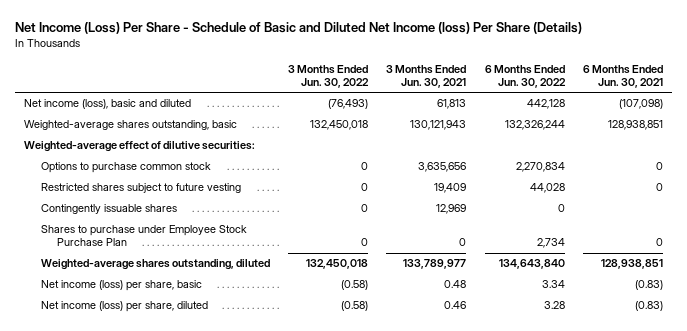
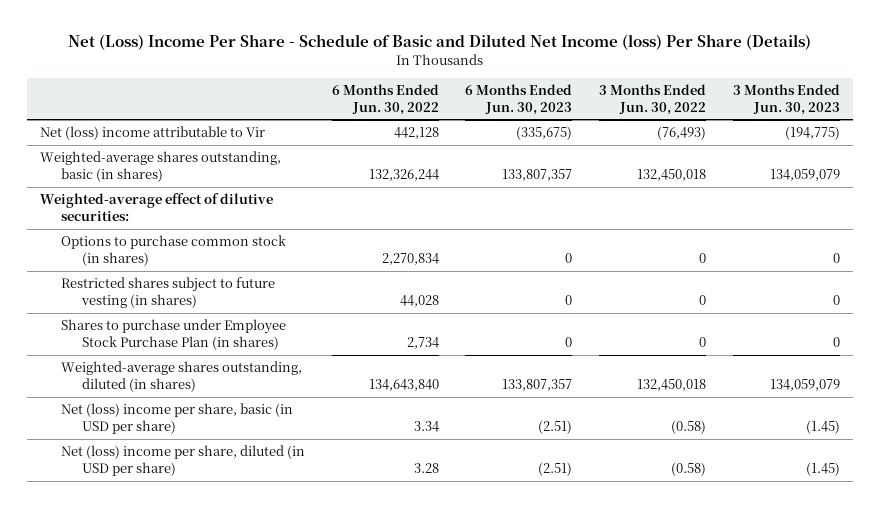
[14,22,582,35] Net Income (Loss) Per Share - Schedule of Basic and Diluted Net Income (loss) Per Share (Details) -> [68,34,812,51] Net (Loss) Income Per Share - Schedule of Basic and Diluted Net Income (loss) Per Share (Details)
[386,64,467,88] 3 Months Ended Jun. 30, 2021 -> none
[583,64,664,88] 6 Months Ended Jun. 30, 2021 -> none
none -> [465,84,573,115] 6 Months Ended Jun. 30, 2023
none -> [732,84,840,115] 3 Months Ended Jun. 30, 2023
[23,99,191,110] Net income (loss), basic and diluted -> [40,126,266,141] Net (loss) income attributable to Vir
[23,120,237,131] Weighted-average shares outstanding, basic -> [40,151,282,182] Weighted-average shares outstanding, basic (in shares)
[40,204,177,215] Contingently issuable shares -> none
[40,162,211,174] Options to purchase common stock -> [60,235,286,266] Options to purchase common stock (in shares)
[40,183,241,194] Restricted shares subject to future vesting -> [60,277,275,308] Restricted shares subject to future vesting (in shares)
[40,225,247,247] Shares to purchase under Employee Stock Purchase Plan -> [60,319,286,350] Shares to purchase under Employee Stock Purchase Plan (in shares)
[40,259,270,271] Weighted-average shares outstanding, diluted -> [60,361,302,392] Weighted-average shares outstanding, diluted (in shares)
[40,280,202,292] Net income (loss) per share, basic -> [60,403,293,434] Net (loss) income per share, basic (in USD per share)
[40,301,208,313] Net income (loss) per share, diluted -> [60,445,305,476] Net (loss) income per share, diluted (in USD per share)

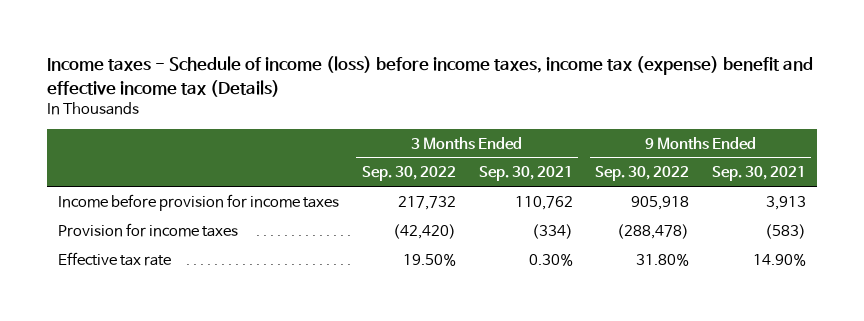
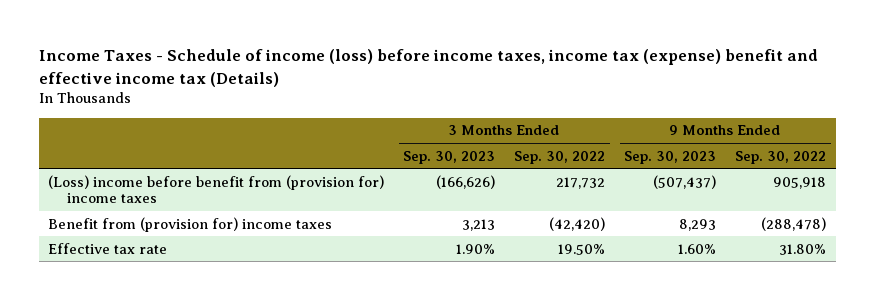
[47,56,814,97] Income taxes - Schedule of income (loss) before income taxes, income tax (expense) benefit and effective income tax (Details) -> [39,49,819,87] Income Taxes - Schedule of income (loss) before income taxes, income tax (expense) benefit and effective income tax (Details)
[478,166,573,182] Sep. 30, 2021 -> none
[711,166,806,182] Sep. 30, 2021 -> none
none -> [403,150,496,164] Sep. 30, 2023
none -> [624,150,717,164] Sep. 30, 2023
[58,193,340,211] Income before provision for income taxes -> [48,174,385,204] (Loss) income before benefit from (provision for) income taxes
[58,222,239,237] Provision for income taxes -> [48,216,333,232] Benefit from (provision for) income taxes

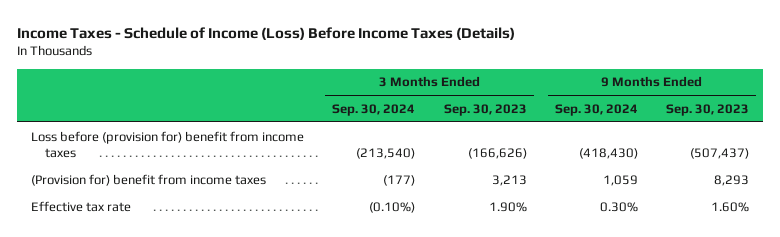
[39,49,819,87] Income Taxes - Schedule of income (loss) before income taxes, income tax (expense) benefit and effective income tax (Details) -> [17,26,516,40] Income Taxes - Schedule of Income (Loss) Before Income Taxes (Details)
[514,150,606,164] Sep. 30, 2022 -> none
[735,150,827,164] Sep. 30, 2022 -> none
none -> [332,103,416,116] Sep. 30, 2024
none -> [554,103,638,116] Sep. 30, 2024
[48,174,385,204] (Loss) income before benefit from (provision for) income taxes -> [31,130,305,159] Loss before (provision for) benefit from income taxes
[48,216,333,232] Benefit from (provision for) income taxes -> [31,173,267,186] (Provision for) benefit from income taxes

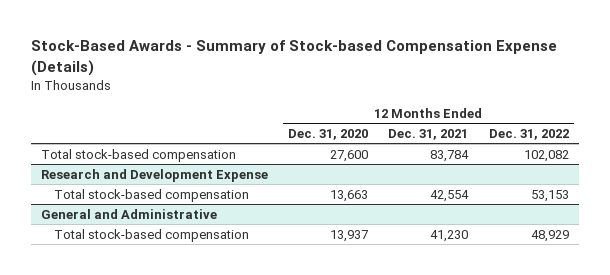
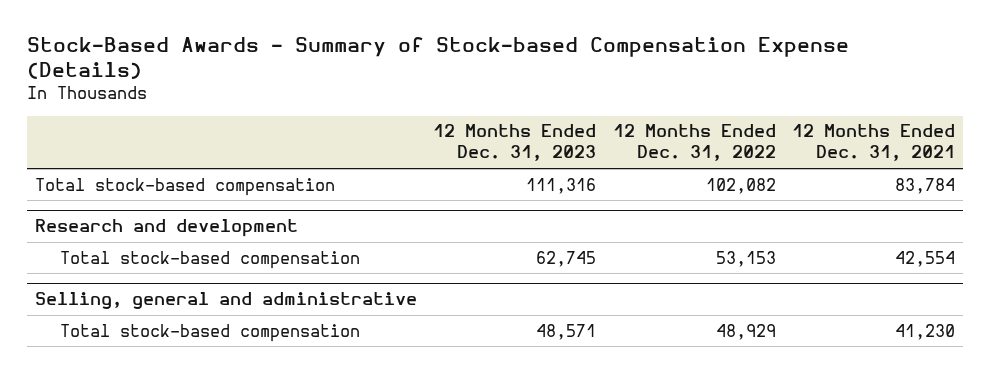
[288,128,369,140] Dec. 31, 2020 -> none
none -> [433,124,597,162] 12 Months Ended Dec. 31, 2023
[41,168,269,182] Research and Development Expense -> [34,219,298,238] Research and development
[41,208,218,219] General and Administrative -> [34,292,417,310] Selling, general and administrative

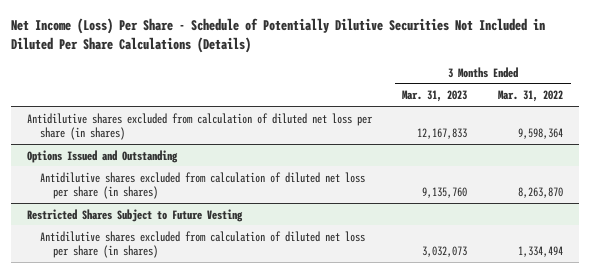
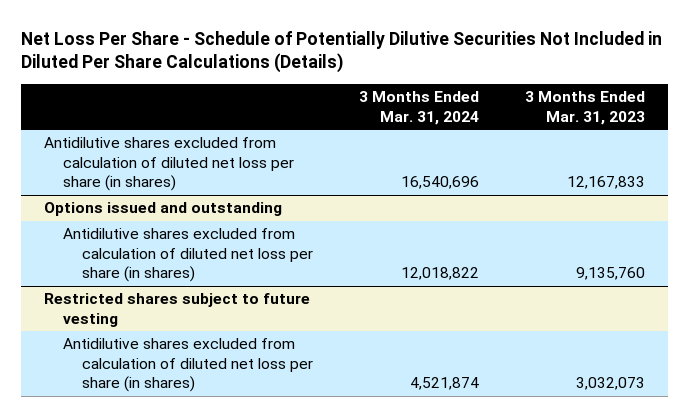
[11,18,546,54] Net Income (Loss) Per Share - Schedule of Potentially Dilutive Securities Not Included in Diluted Per Share Calculations (Details) -> [20,30,662,74] Net Loss Per Share - Schedule of Potentially Dilutive Securities Not Included in Diluted Per Share Calculations (Details)
[498,90,564,103] Mar. 31, 2022 -> none
none -> [359,91,480,125] 3 Months Ended Mar. 31, 2024
[26,149,178,163] Options Issued and Outstanding -> [43,202,282,217] Options issued and outstanding
[26,208,243,222] Restricted Shares Subject to Future Vesting -> [43,293,310,327] Restricted shares subject to future vesting

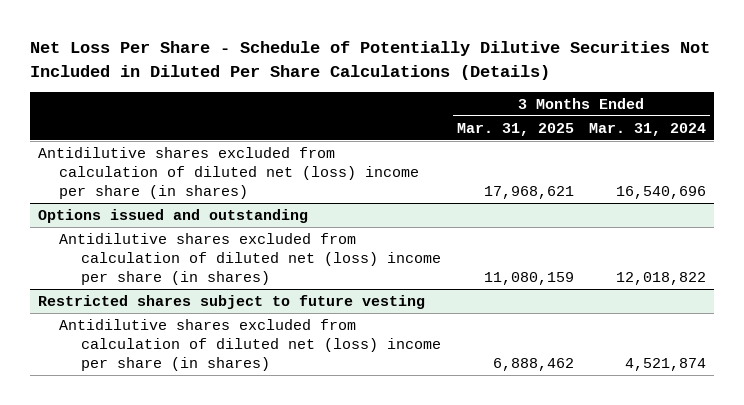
[524,91,645,125] 3 Months Ended Mar. 31, 2023 -> none
none -> [456,122,574,136] Mar. 31, 2025
[43,137,294,192] Antidilutive shares excluded from calculation of diluted net loss per share (in shares) -> [38,146,420,200] Antidilutive shares excluded from calculation of diluted net (loss) income per share (in shares)
[62,228,314,283] Antidilutive shares excluded from calculation of diluted net loss per share (in shares) -> [59,232,441,286] Antidilutive shares excluded from calculation of diluted net (loss) income per share (in shares)
[62,338,314,393] Antidilutive shares excluded from calculation of diluted net loss per share (in shares) -> [59,318,441,372] Antidilutive shares excluded from calculation of diluted net (loss) income per share (in shares)

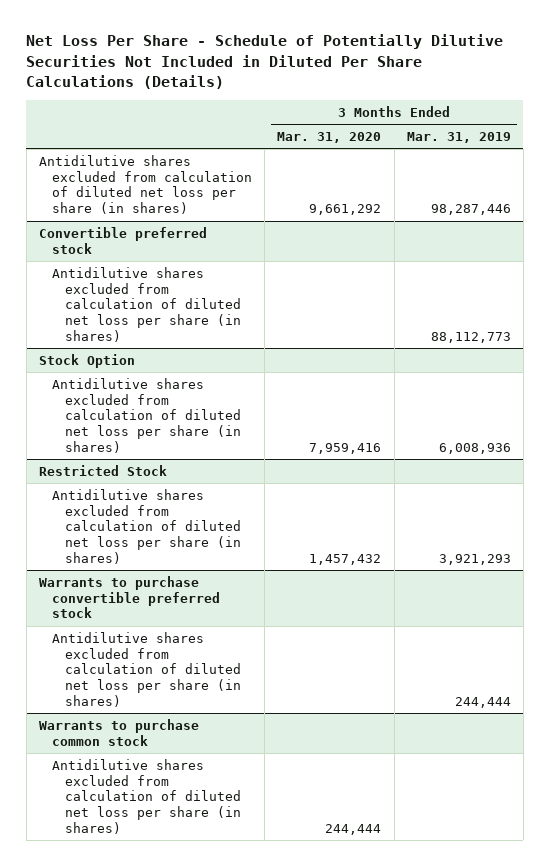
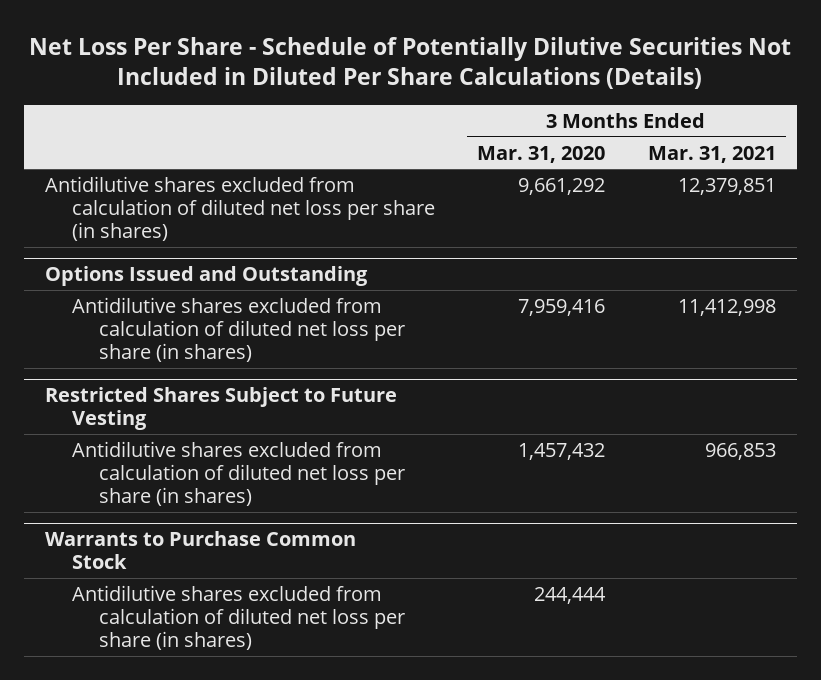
[406,131,511,143] Mar. 31, 2019 -> none
none -> [647,145,776,163] Mar. 31, 2021
[38,226,207,254] Convertible preferred stock -> none
[52,266,242,342] Antidilutive shares excluded from calculation of diluted net loss per share (in shares) -> none
[38,353,135,368] Stock Option -> [45,266,369,287] Options Issued and Outstanding
[38,464,167,476] Restricted Stock -> [45,387,398,431] Restricted Shares Subject to Future Vesting
[38,575,221,619] Warrants to purchase convertible preferred stock -> none
[52,631,242,707] Antidilutive shares excluded from calculation of diluted net loss per share (in shares) -> none
[38,718,199,746] Warrants to purchase common stock -> [45,531,357,570] Warrants to Purchase Common Stock

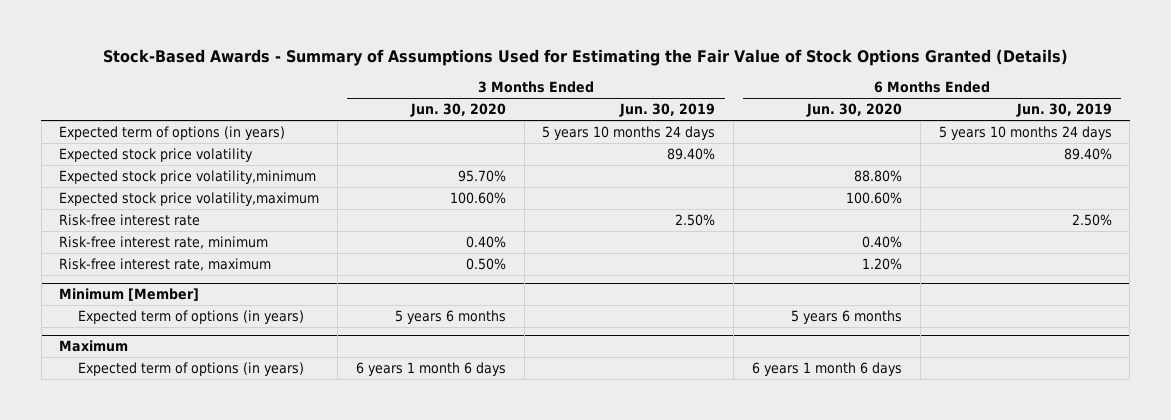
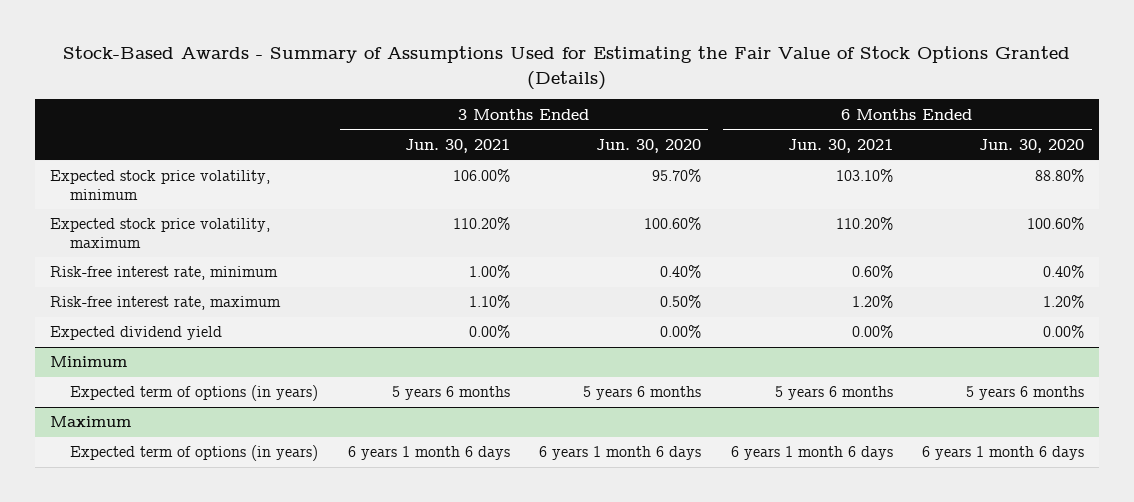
[619,103,716,118] Jun. 30, 2019 -> none
[1015,103,1112,118] Jun. 30, 2019 -> none
none -> [404,139,510,154] Jun. 30, 2021
none -> [787,139,893,154] Jun. 30, 2021
[59,126,286,141] Expected term of options (in years) -> none
[59,148,254,163] Expected stock price volatility -> none
[59,214,201,227] Risk-free interest rate -> none
[59,170,317,185] Expected stock price volatility,minimum -> [49,170,270,200] Expected stock price volatility, minimum
[59,192,320,207] Expected stock price volatility,maximum -> [49,218,270,248] Expected stock price volatility, maximum
none -> [49,326,222,341] Expected dividend yield
[59,288,200,302] Minimum [Member] -> [49,356,127,368] Minimum

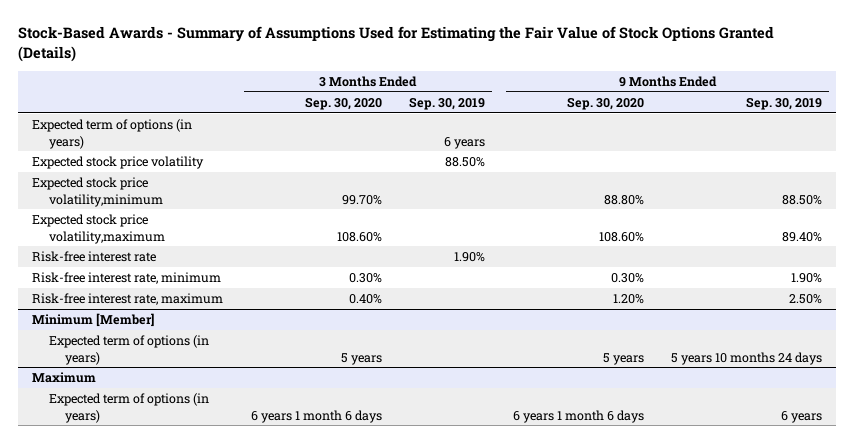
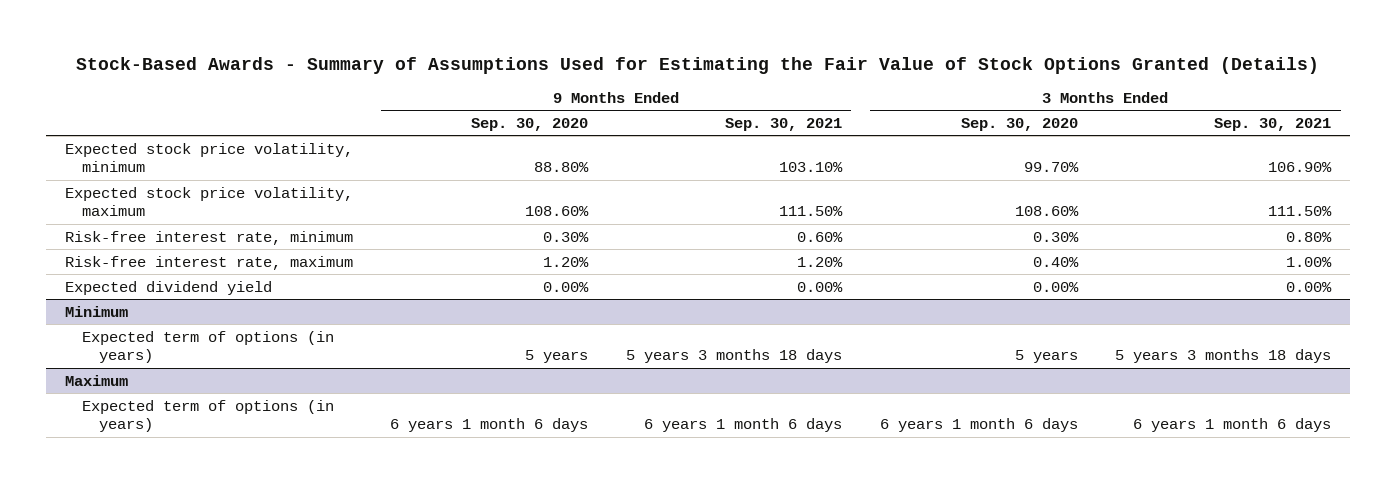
[409,96,486,110] Sep. 30, 2019 -> none
[746,96,823,110] Sep. 30, 2019 -> none
none -> [724,117,842,131] Sep. 30, 2021
none -> [1214,117,1332,131] Sep. 30, 2021
[32,119,193,149] Expected term of options (in years) -> none
[32,156,205,170] Expected stock price volatility -> none
[32,251,157,263] Risk-free interest rate -> none
[32,177,163,207] Expected stock price volatility,minimum -> [64,142,353,173] Expected stock price volatility, minimum
[32,214,165,244] Expected stock price volatility,maximum -> [64,186,353,217] Expected stock price volatility, maximum
none -> [64,280,272,295] Expected dividend yield
[32,313,155,328] Minimum [Member] -> [64,305,128,317] Minimum

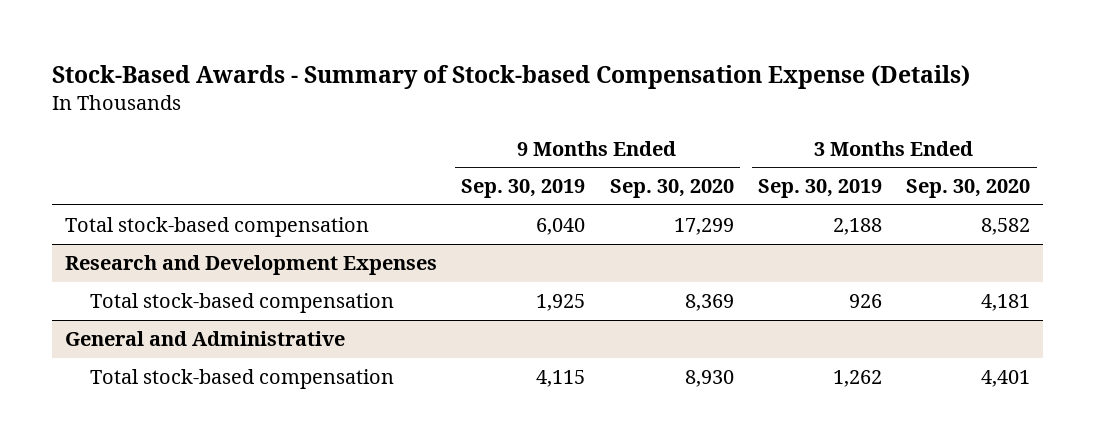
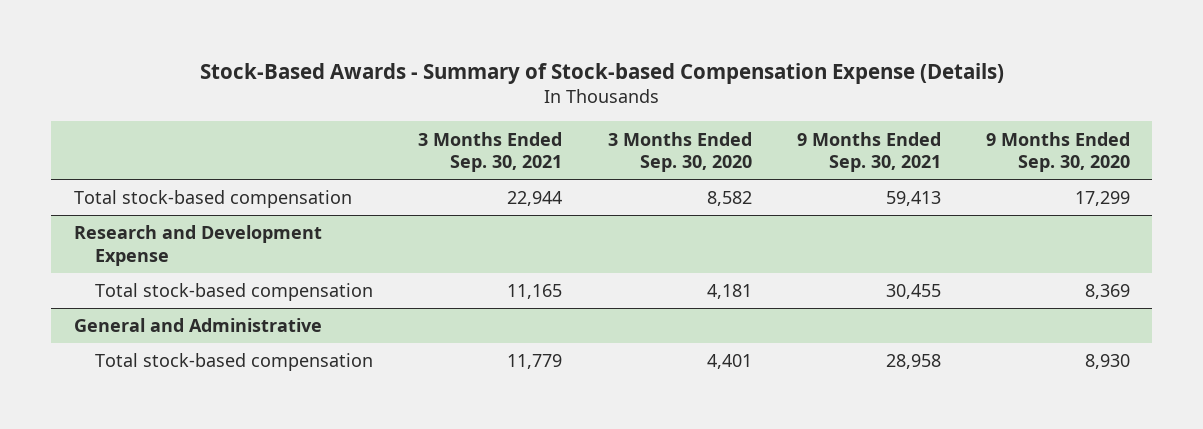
[461,179,586,199] Sep. 30, 2019 -> none
[757,179,882,199] Sep. 30, 2019 -> none
none -> [418,131,563,173] 3 Months Ended Sep. 30, 2021
none -> [796,131,941,173] 9 Months Ended Sep. 30, 2021
[64,254,437,275] Research and Development Expenses -> [73,225,322,266] Research and Development Expense

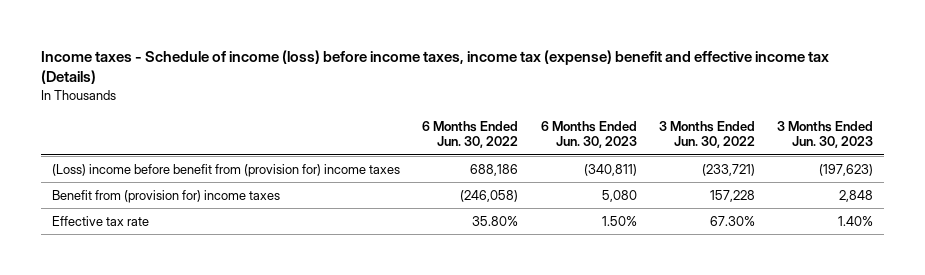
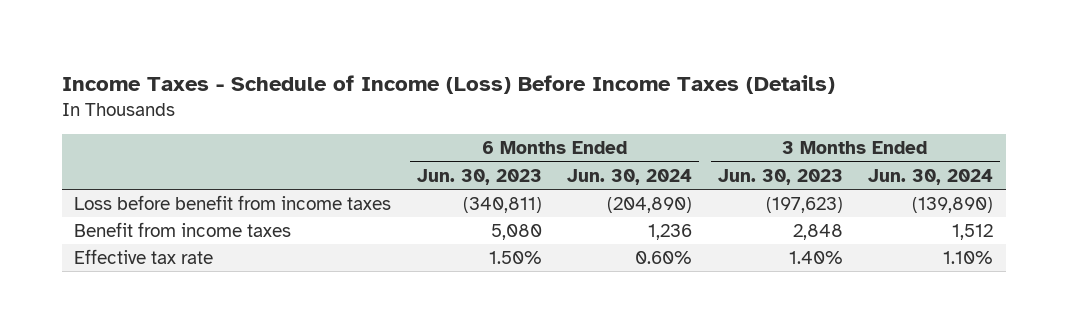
[41,49,830,84] Income taxes - Schedule of income (loss) before income taxes, income tax (expense) benefit and effective income tax (Details) -> [61,74,835,94] Income Taxes - Schedule of Income (Loss) Before Income Taxes (Details)
[422,120,519,149] 6 Months Ended Jun. 30, 2022 -> none
[658,120,755,149] 3 Months Ended Jun. 30, 2022 -> none
none -> [567,168,693,185] Jun. 30, 2024
none -> [868,168,994,185] Jun. 30, 2024
[52,163,401,177] (Loss) income before benefit from (provision for) income taxes -> [74,195,392,211] Loss before benefit from income taxes
[52,189,281,203] Benefit from (provision for) income taxes -> [74,222,292,238] Benefit from income taxes

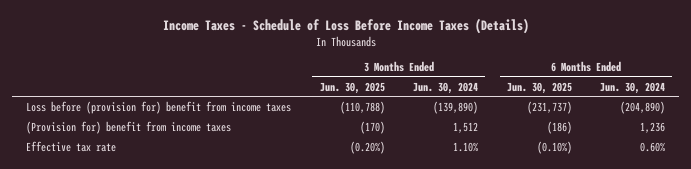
[61,74,835,94] Income Taxes - Schedule of Income (Loss) Before Income Taxes (Details) -> [162,17,529,34] Income Taxes - Schedule of Loss Before Income Taxes (Details)
[416,168,542,185] Jun. 30, 2023 -> none
[717,168,843,185] Jun. 30, 2023 -> none
none -> [319,81,385,94] Jun. 30, 2025
none -> [506,81,572,94] Jun. 30, 2025
[74,195,392,211] Loss before benefit from income taxes -> [26,100,292,114] Loss before (provision for) benefit from income taxes
[74,222,292,238] Benefit from income taxes -> [26,120,232,134] (Provision for) benefit from income taxes

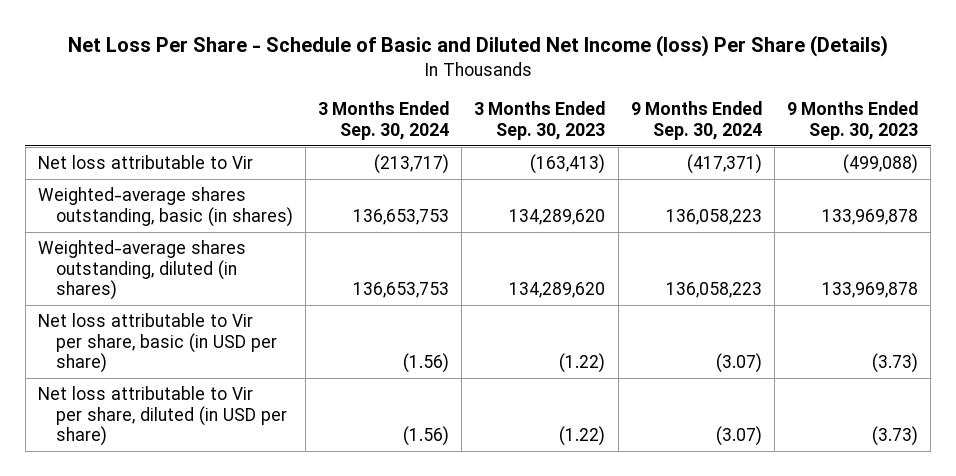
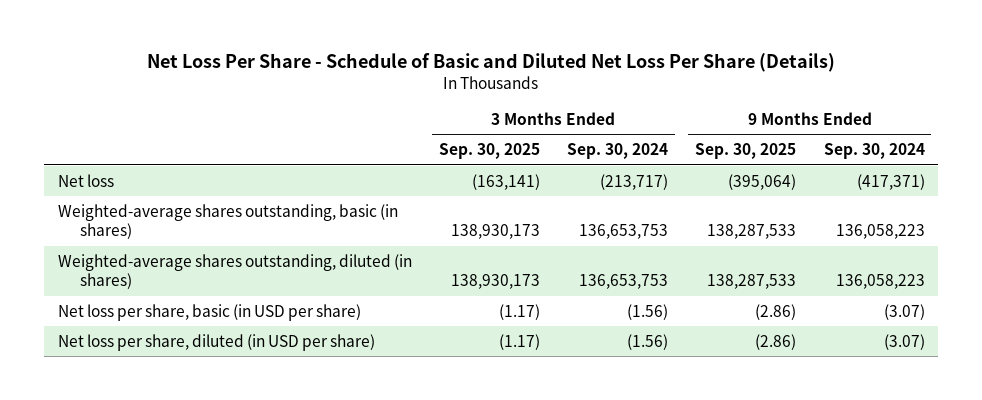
[68,35,889,58] Net Loss Per Share - Schedule of Basic and Diluted Net Income (loss) Per Share (Details) -> [147,52,836,72] Net Loss Per Share - Schedule of Basic and Diluted Net Loss Per Share (Details)
[474,101,606,140] 3 Months Ended Sep. 30, 2023 -> none
[787,101,919,140] 9 Months Ended Sep. 30, 2023 -> none
none -> [438,143,540,160] Sep. 30, 2025
none -> [695,143,797,160] Sep. 30, 2025
[38,155,254,170] Net loss attributable to Vir -> [57,173,114,187] Net loss
[38,313,277,374] Net loss attributable to Vir per share, basic (in USD per share) -> [57,303,361,321] Net loss per share, basic (in USD per share)
[38,386,287,447] Net loss attributable to Vir per share, diluted (in USD per share) -> [57,333,375,351] Net loss per share, diluted (in USD per share)

